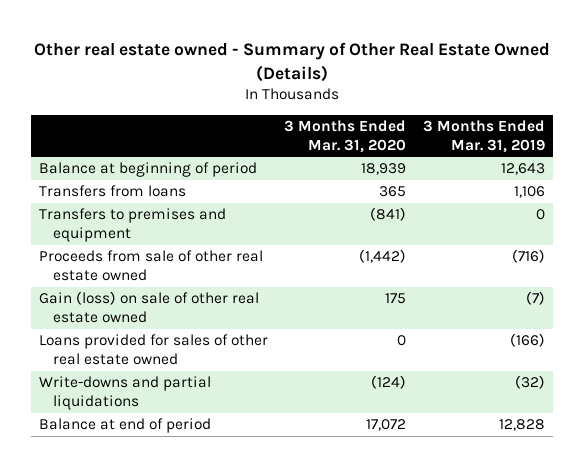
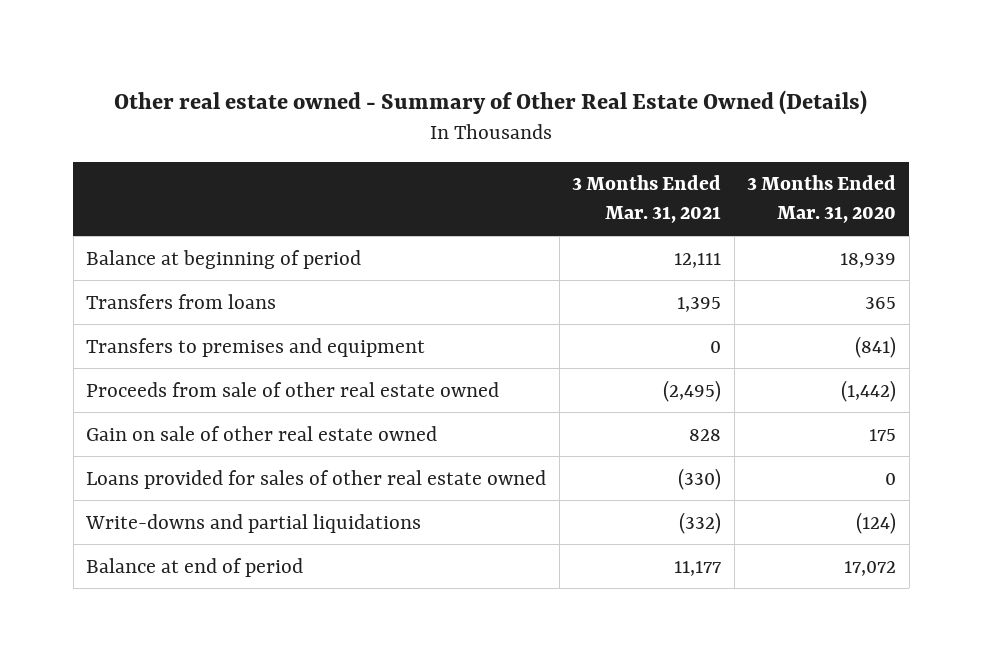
[422,120,545,153] 3 Months Ended Mar. 31, 2019 -> none
none -> [572,175,722,224] 3 Months Ended Mar. 31, 2021
[39,291,260,323] Gain (loss) on sale of other real estate owned -> [86,425,438,441] Gain on sale of other real estate owned

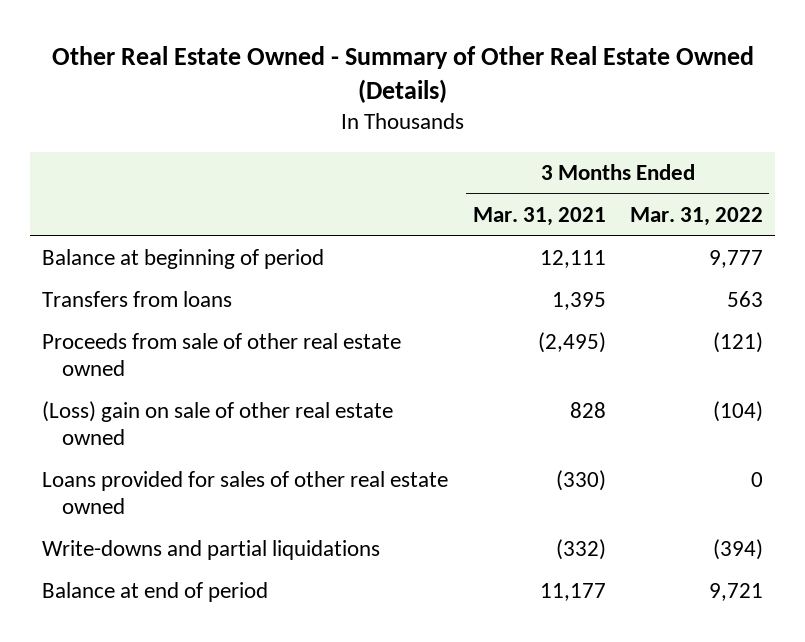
[114,89,868,115] Other real estate owned - Summary of Other Real Estate Owned (Details) -> [51,45,754,104] Other Real Estate Owned - Summary of Other Real Estate Owned (Details)
[747,175,897,224] 3 Months Ended Mar. 31, 2020 -> none
none -> [630,207,764,227] Mar. 31, 2022
[86,337,426,357] Transfers to premises and equipment -> none
[86,425,438,441] Gain on sale of other real estate owned -> [42,401,394,446] (Loss) gain on sale of other real estate owned

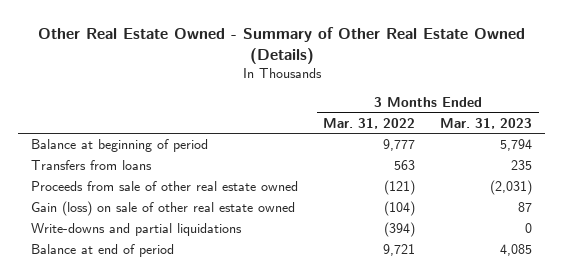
[472,207,606,227] Mar. 31, 2021 -> none
none -> [440,117,533,129] Mar. 31, 2023
[42,471,449,515] Loans provided for sales of other real estate owned -> none
[42,401,394,446] (Loss) gain on sale of other real estate owned -> [30,201,295,217] Gain (loss) on sale of other real estate owned

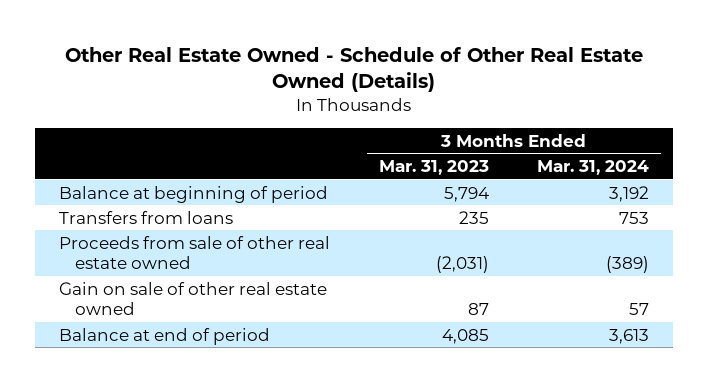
[37,27,525,64] Other Real Estate Owned - Summary of Other Real Estate Owned (Details) -> [65,46,644,93] Other Real Estate Owned - Schedule of Other Real Estate Owned (Details)
[323,117,416,129] Mar. 31, 2022 -> none
none -> [536,159,649,175] Mar. 31, 2024
[30,223,242,237] Write-downs and partial liquidations -> none
[30,201,295,217] Gain (loss) on sale of other real estate owned -> [59,281,328,315] Gain on sale of other real estate owned

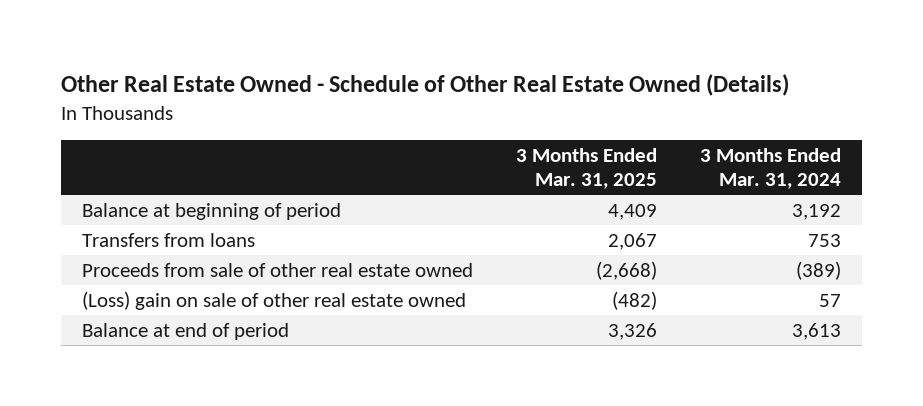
[378,159,489,175] Mar. 31, 2023 -> none
none -> [516,147,658,189] 3 Months Ended Mar. 31, 2025
[59,281,328,315] Gain on sale of other real estate owned -> [82,290,467,310] (Loss) gain on sale of other real estate owned

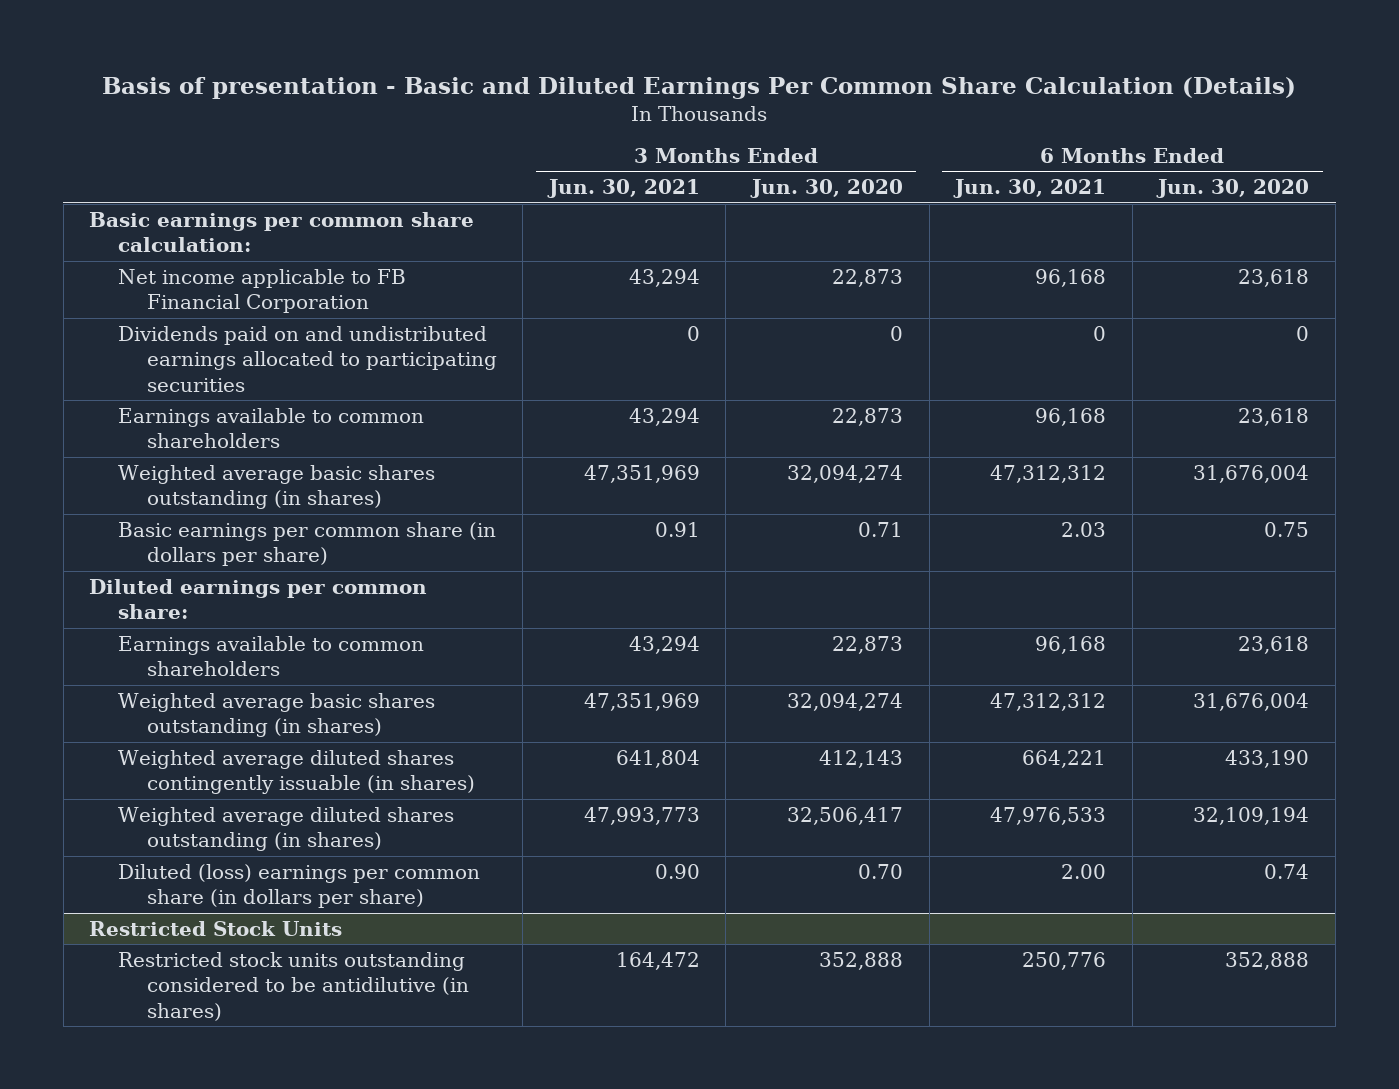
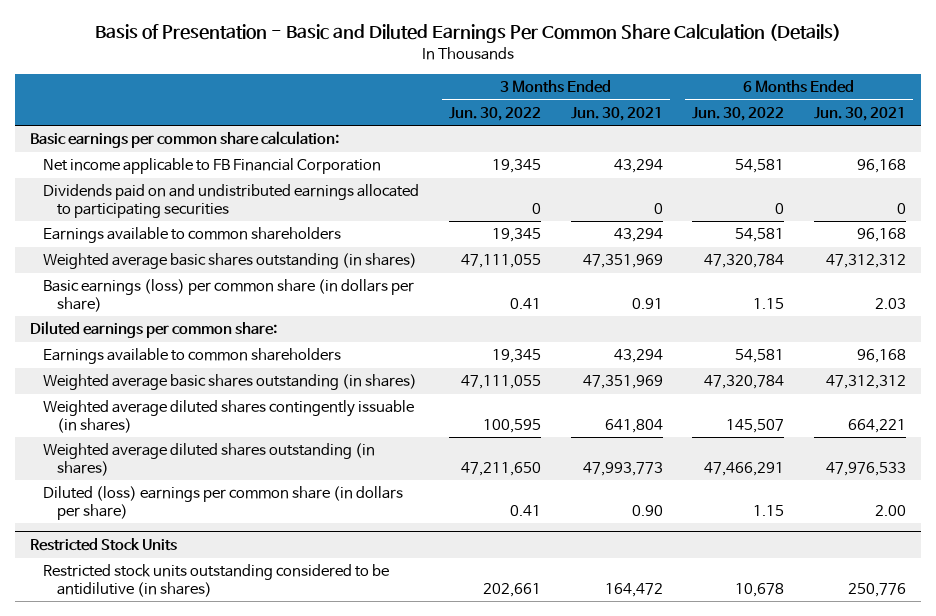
[102,76,1297,99] Basis of presentation - Basic and Diluted Earnings Per Common Share Calculation (Details) -> [94,24,841,44] Basis of Presentation - Basic and Diluted Earnings Per Common Share Calculation (Details)
[750,179,904,199] Jun. 30, 2020 -> none
[1156,179,1310,199] Jun. 30, 2020 -> none
none -> [449,106,542,121] Jun. 30, 2022
none -> [692,106,785,121] Jun. 30, 2022
[118,521,497,567] Basic earnings per common share (in dollars per share) -> [43,279,415,312] Basic earnings (loss) per common share (in dollars per share)

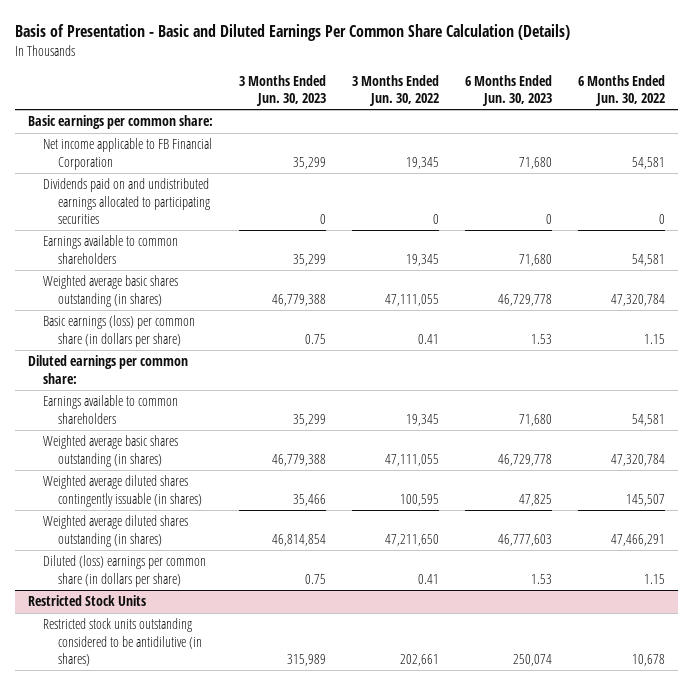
[570,106,663,121] Jun. 30, 2021 -> none
[813,106,906,121] Jun. 30, 2021 -> none
none -> [239,74,327,107] 3 Months Ended Jun. 30, 2023
none -> [465,74,553,107] 6 Months Ended Jun. 30, 2023
[29,131,339,149] Basic earnings per common share calculation: -> [27,115,213,130] Basic earnings per common share:

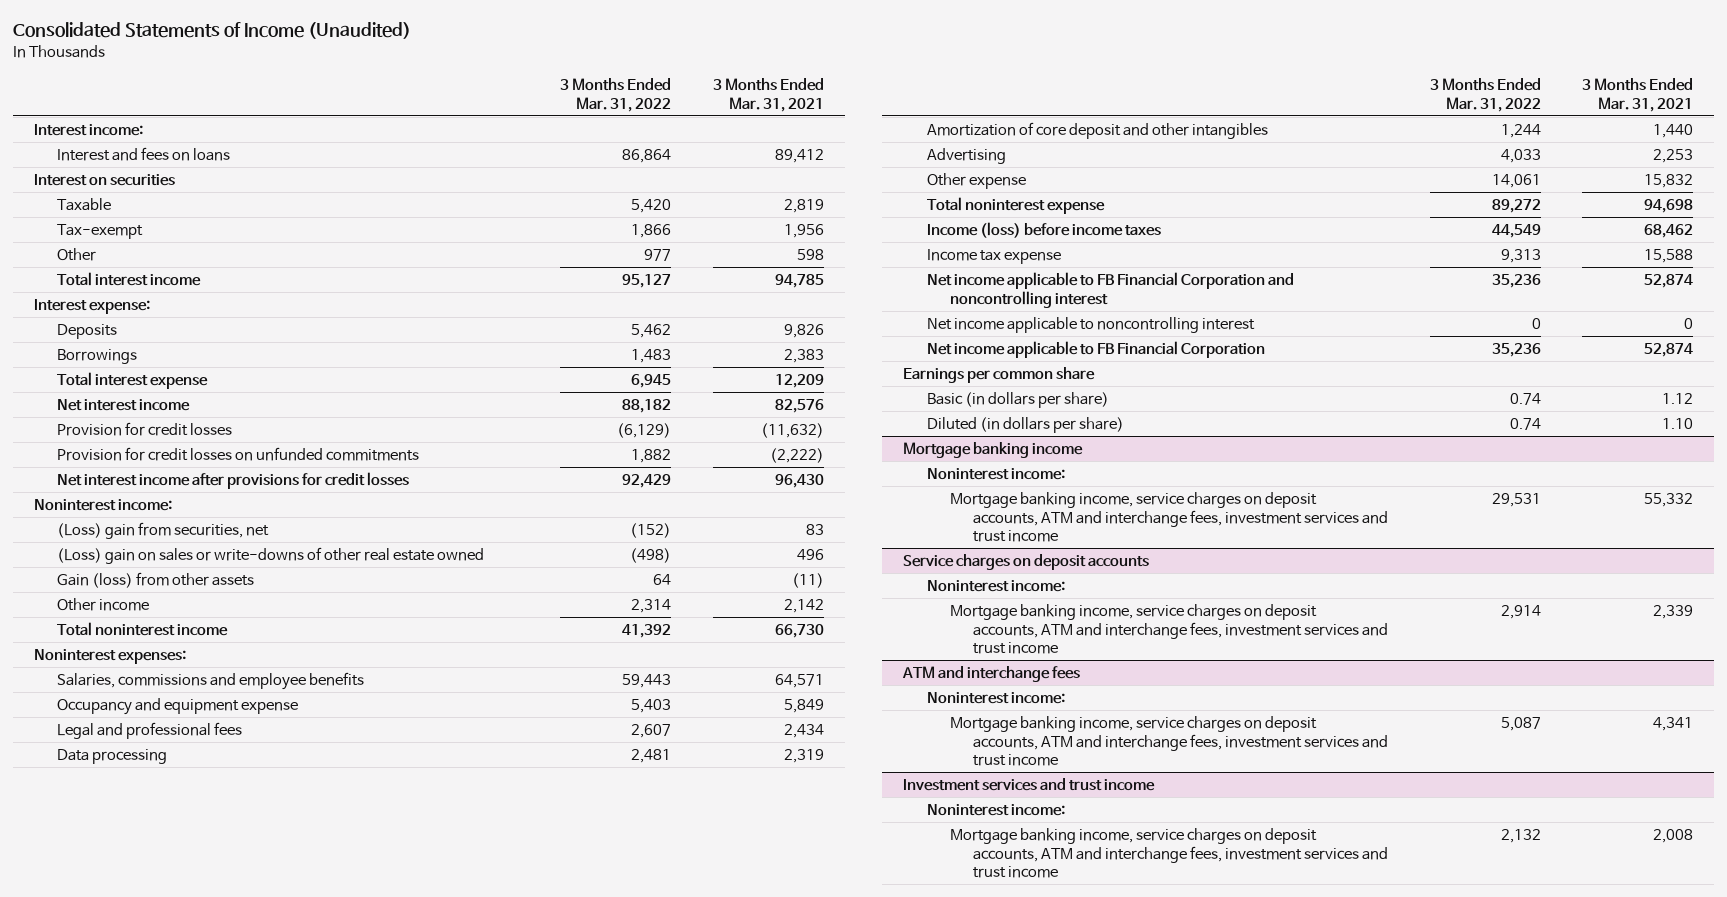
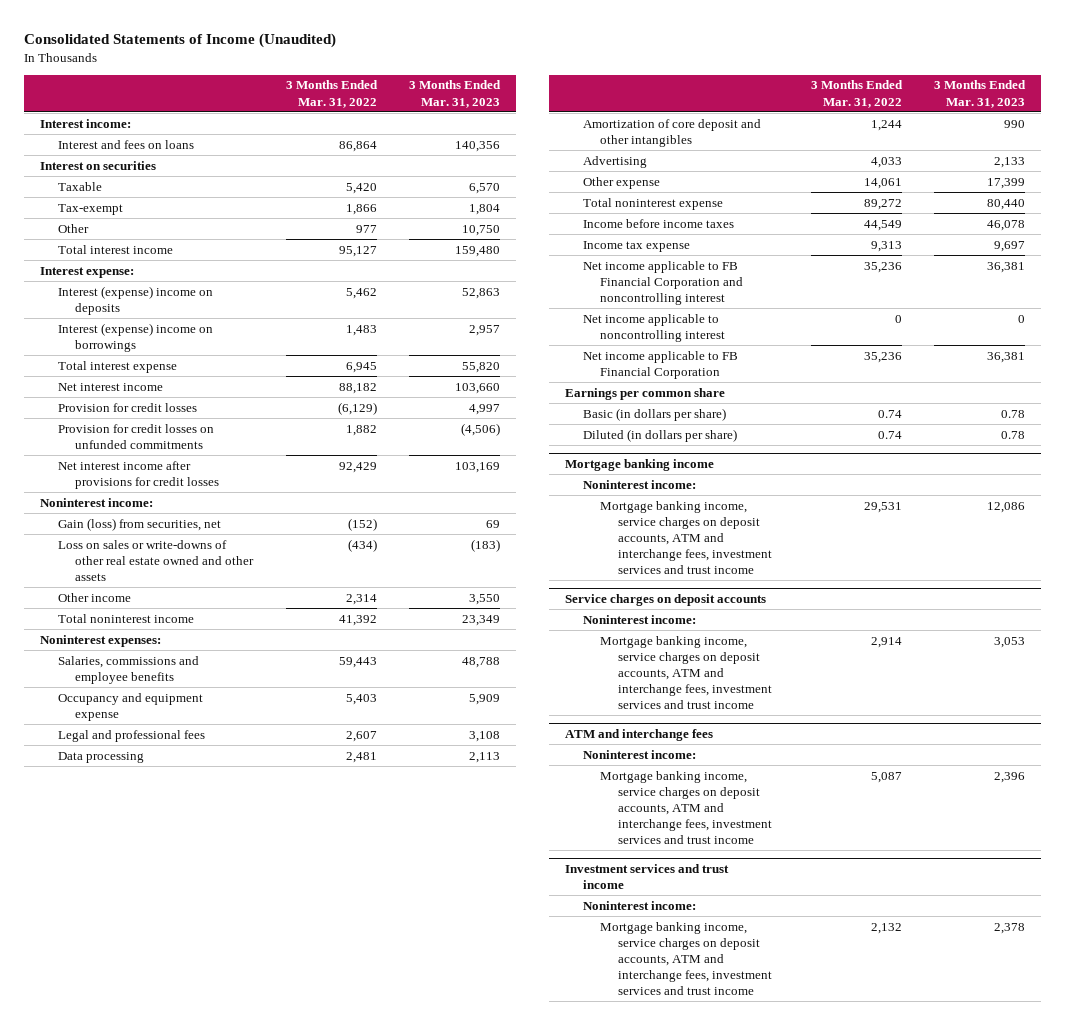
[712,78,824,112] 3 Months Ended Mar. 31, 2021 -> none
none -> [409,80,502,108] 3 Months Ended Mar. 31, 2023
[57,324,118,340] Deposits -> [57,285,213,315] Interest (expense) income on deposits
[57,349,138,365] Borrowings -> [57,322,213,352] Interest (expense) income on borrowings
[57,572,255,589] Gain (loss) from other assets -> none
[57,522,270,540] (Loss) gain from securities, net -> [57,517,221,531] Gain (loss) from securities, net
[57,547,485,565] (Loss) gain on sales or write-downs of other real estate owned -> [57,539,255,581] Loss on sales or write-downs of other real estate owned and other assets
[630,548,672,564] (498) -> [347,538,377,552] (434)
[926,222,1161,239] Income (loss) before income taxes -> [582,218,734,228] Income before income taxes

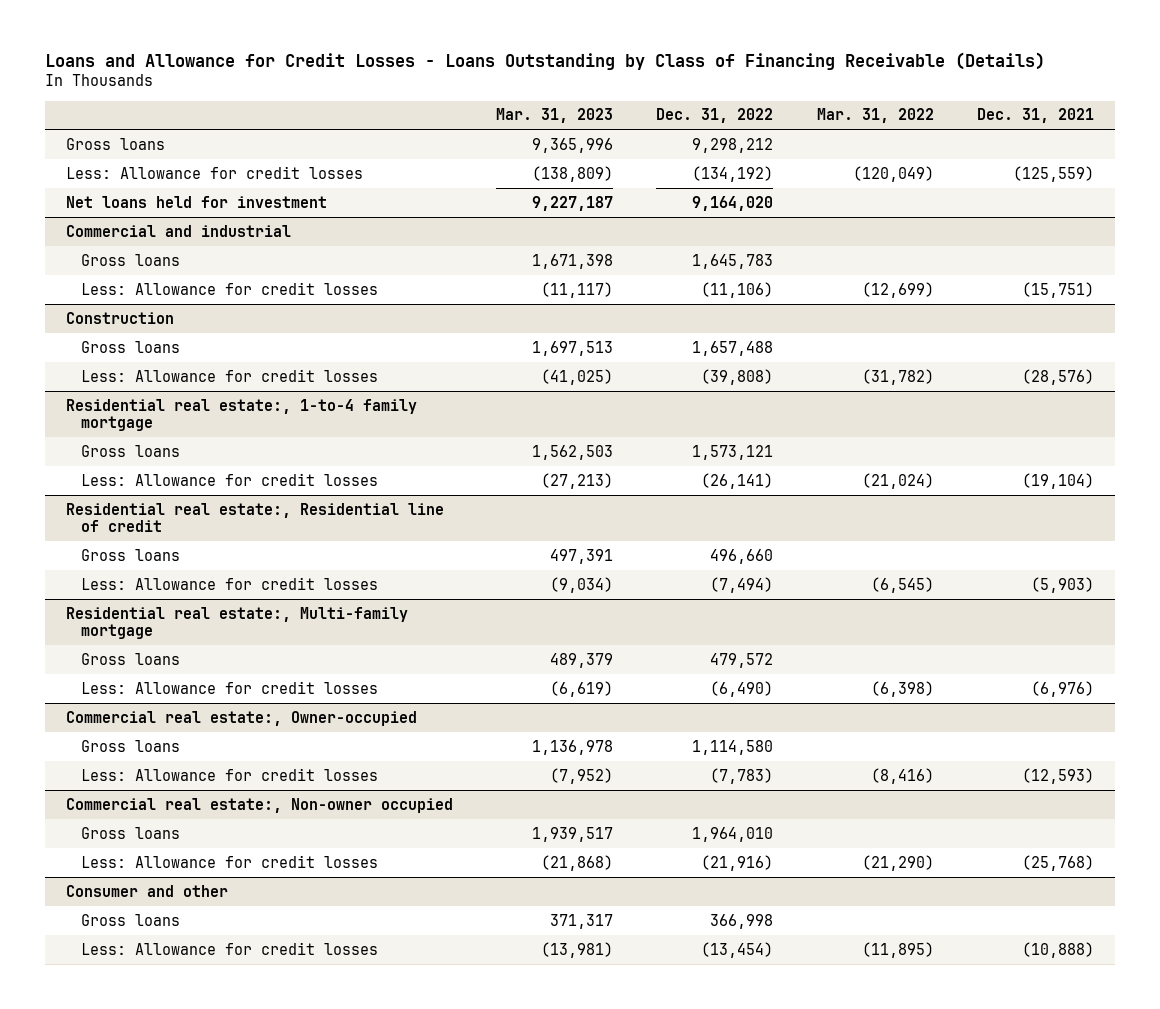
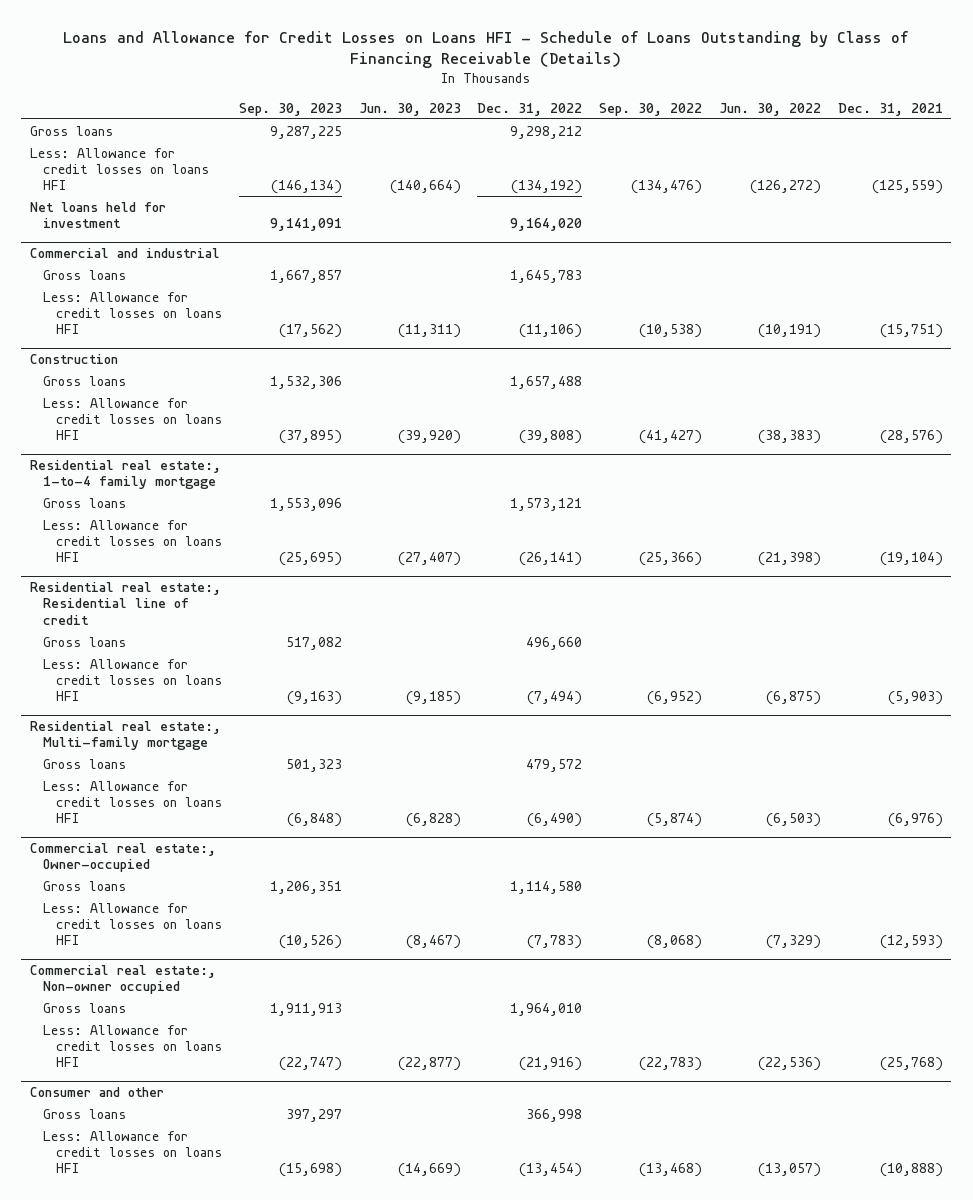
[44,51,1045,70] Loans and Allowance for Credit Losses - Loans Outstanding by Class of Financing Receivable (Details) -> [63,30,910,69] Loans and Allowance for Credit Losses on Loans HFI - Schedule of Loans Outstanding by Class of Financing Receivable (Details)
[496,108,614,124] Mar. 31, 2023 -> none
[816,108,934,124] Mar. 31, 2022 -> none
none -> [238,102,342,116] Sep. 30, 2023
none -> [358,102,461,116] Jun. 30, 2023
none -> [599,102,703,116] Sep. 30, 2022
none -> [718,102,821,116] Jun. 30, 2022
[66,165,364,179] Less: Allowance for credit losses -> [29,147,210,191] Less: Allowance for credit losses on loans HFI
[80,281,378,295] Less: Allowance for credit losses -> [43,291,223,335] Less: Allowance for credit losses on loans HFI
[80,368,378,382] Less: Allowance for credit losses -> [43,397,223,441] Less: Allowance for credit losses on loans HFI
[80,472,378,486] Less: Allowance for credit losses -> [43,519,223,563] Less: Allowance for credit losses on loans HFI
[80,576,378,590] Less: Allowance for credit losses -> [43,658,223,702] Less: Allowance for credit losses on loans HFI
[80,680,378,694] Less: Allowance for credit losses -> [43,780,223,824] Less: Allowance for credit losses on loans HFI
[80,767,378,781] Less: Allowance for credit losses -> [43,902,223,946] Less: Allowance for credit losses on loans HFI
[80,854,378,868] Less: Allowance for credit losses -> [43,1024,223,1068] Less: Allowance for credit losses on loans HFI
[80,941,378,955] Less: Allowance for credit losses -> [43,1130,223,1174] Less: Allowance for credit losses on loans HFI

